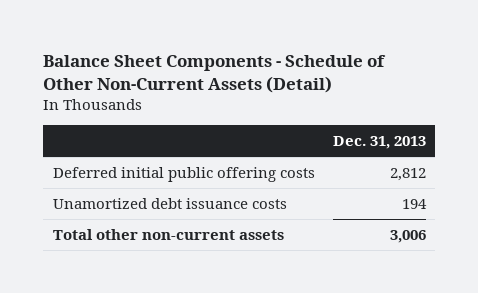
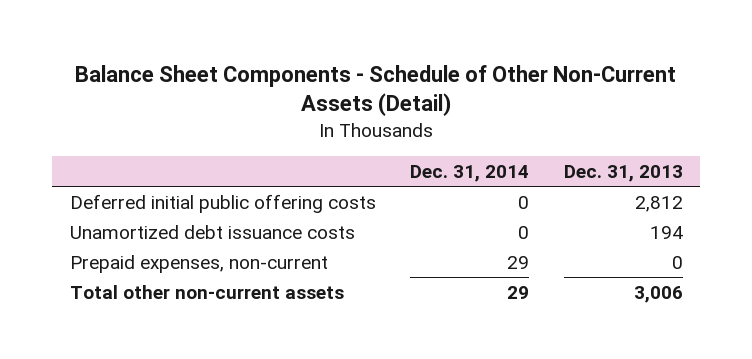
none -> [410,164,530,182] Dec. 31, 2014
none -> [69,254,328,273] Prepaid expenses, non-current

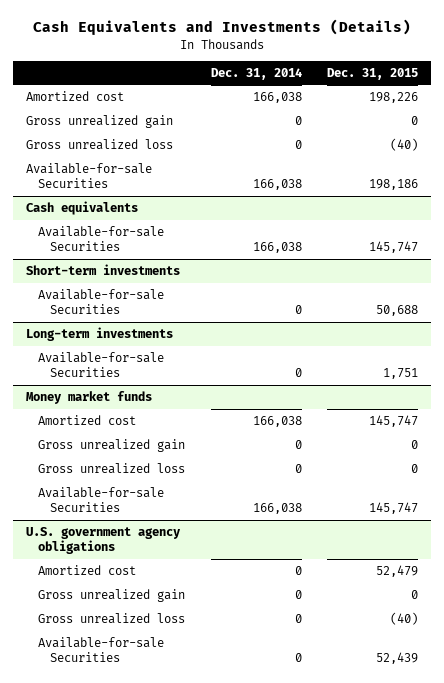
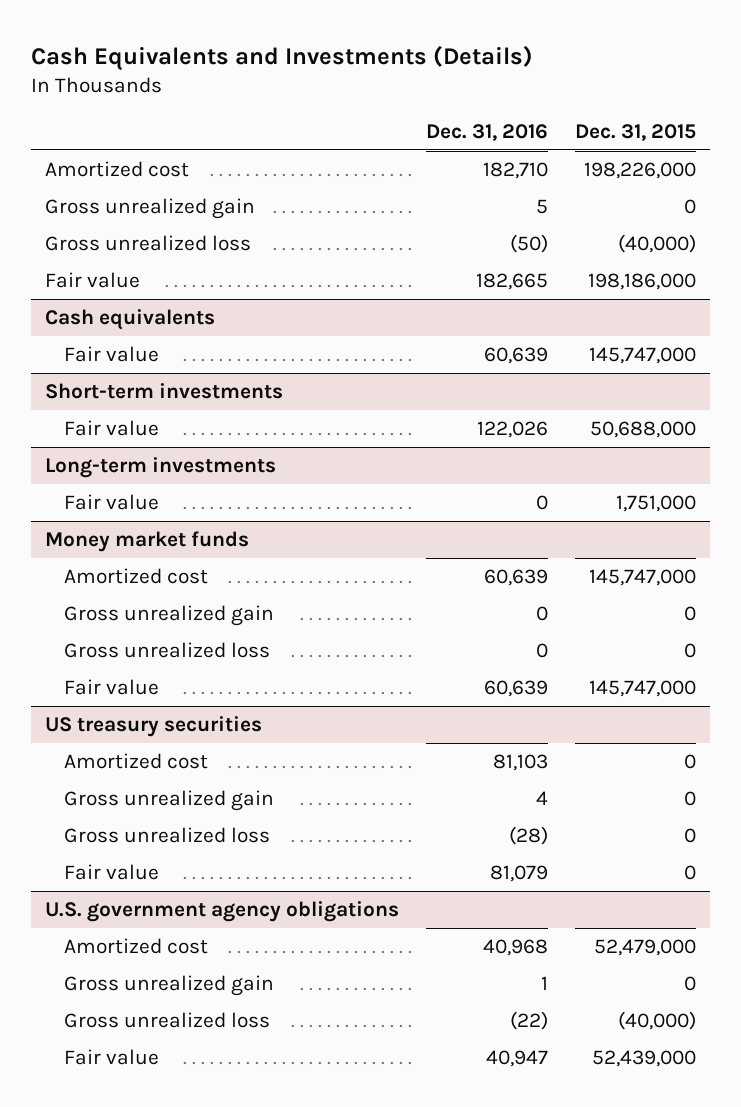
[210,67,302,80] Dec. 31, 2014 -> none
none -> [425,123,548,141] Dec. 31, 2016
[369,92,419,104] 198,226 -> [583,162,696,180] 198,226,000
[25,163,152,189] Available-for-sale Securities -> none
[390,138,419,152] (40) -> [617,234,696,254] (40,000)
none -> [44,272,140,289] Fair value
[37,226,164,252] Available-for-sale Securities -> none
none -> [63,346,159,363] Fair value
[37,289,164,315] Available-for-sale Securities -> none
none -> [63,420,159,437] Fair value
[37,352,164,378] Available-for-sale Securities -> none
none -> [63,494,159,511] Fair value
[369,415,419,428] 145,747 -> [588,569,696,587] 145,747,000
[37,487,164,513] Available-for-sale Securities -> none
none -> [63,679,159,696] Fair value
none -> [44,716,262,738] US treasury securities
none -> [63,753,208,770] Amortized cost
none -> [63,790,274,812] Gross unrealized gain
none -> [63,827,270,844] Gross unrealized loss
none -> [63,864,159,881] Fair value
[376,565,419,578] 52,479 -> [593,939,696,957] 52,479,000
[37,637,164,663] Available-for-sale Securities -> none
[390,612,419,626] (40) -> [617,1011,696,1031] (40,000)
none -> [63,1049,159,1066] Fair value

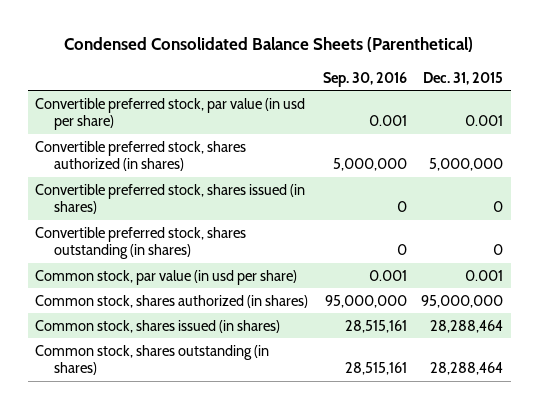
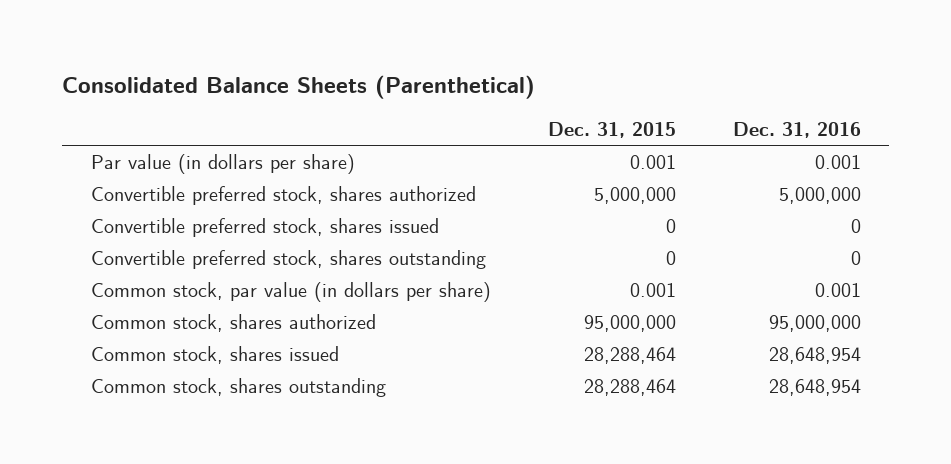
[64,37,474,53] Condensed Consolidated Balance Sheets (Parenthetical) -> [62,75,536,100] Consolidated Balance Sheets (Parenthetical)
[322,71,407,87] Sep. 30, 2016 -> none
none -> [732,122,861,139] Dec. 31, 2016
[35,97,306,131] Convertible preferred stock, par value (in usd per share) -> [90,153,355,174] Par value (in dollars per share)
[35,140,247,172] Convertible preferred stock, shares authorized (in shares) -> [90,185,476,205] Convertible preferred stock, shares authorized
[35,183,306,215] Convertible preferred stock, shares issued (in shares) -> [90,217,439,237] Convertible preferred stock, shares issued
[35,226,247,260] Convertible preferred stock, shares outstanding (in shares) -> [90,249,486,269] Convertible preferred stock, shares outstanding
[35,269,298,285] Common stock, par value (in usd per share) -> [90,281,491,302] Common stock, par value (in dollars per share)
[35,294,309,308] Common stock, shares authorized (in shares) -> [90,313,376,332] Common stock, shares authorized
[35,319,281,333] Common stock, shares issued (in shares) -> [90,345,339,364] Common stock, shares issued
[35,344,270,376] Common stock, shares outstanding (in shares) -> [90,377,386,397] Common stock, shares outstanding

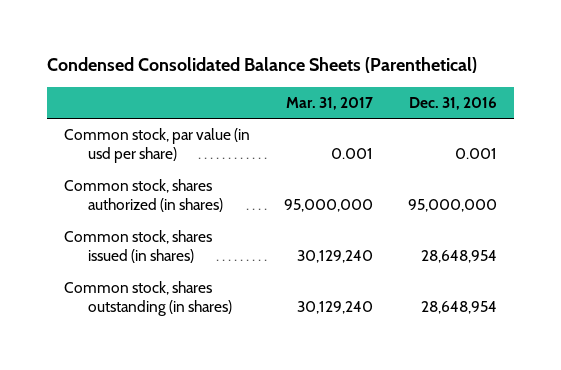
[62,75,536,100] Consolidated Balance Sheets (Parenthetical) -> [46,56,477,73] Condensed Consolidated Balance Sheets (Parenthetical)
[547,122,676,139] Dec. 31, 2015 -> none
none -> [286,96,374,110] Mar. 31, 2017
[90,153,355,174] Par value (in dollars per share) -> none
[90,185,476,205] Convertible preferred stock, shares authorized -> none
[90,217,439,237] Convertible preferred stock, shares issued -> none
[90,249,486,269] Convertible preferred stock, shares outstanding -> none
[90,281,491,302] Common stock, par value (in dollars per share) -> [64,128,251,164] Common stock, par value (in usd per share)
[90,313,376,332] Common stock, shares authorized -> [64,179,224,213] Common stock, shares authorized (in shares)
[90,345,339,364] Common stock, shares issued -> [64,230,213,264] Common stock, shares issued (in shares)
[90,377,386,397] Common stock, shares outstanding -> [64,281,233,317] Common stock, shares outstanding (in shares)

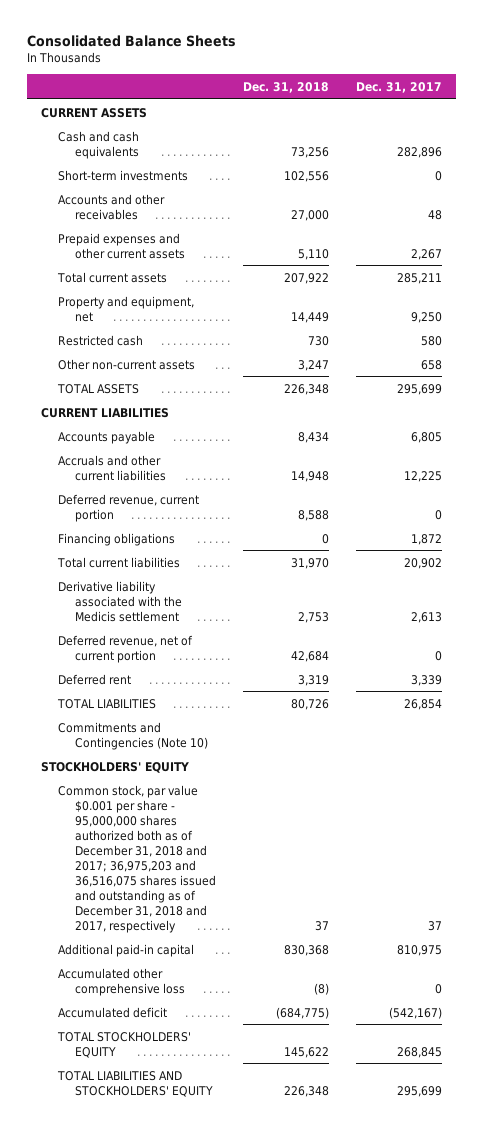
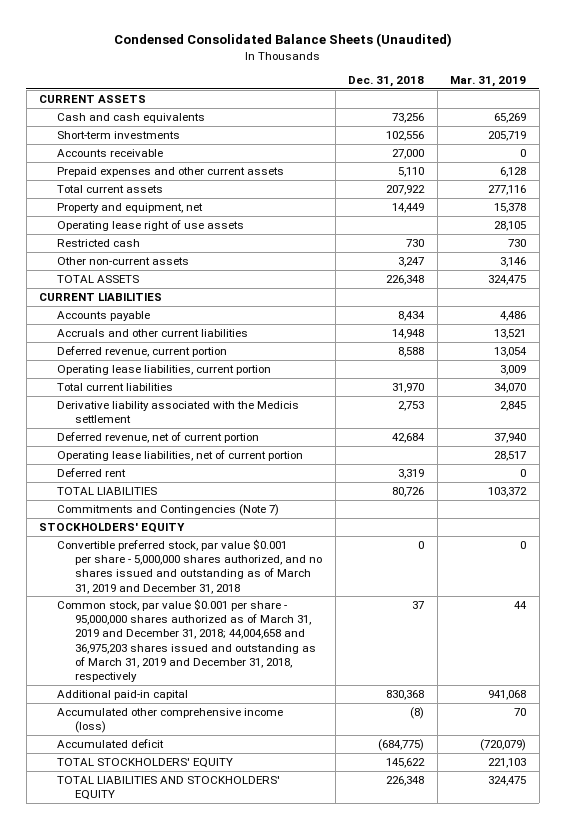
[26,34,236,47] Consolidated Balance Sheets -> [113,32,452,47] Condensed Consolidated Balance Sheets (Unaudited)
[356,81,443,93] Dec. 31, 2017 -> none
none -> [450,75,527,87] Mar. 31, 2019
[57,193,165,220] Accounts and other receivables -> [57,148,164,157] Accounts receivable
none -> [57,219,245,231] Operating lease right of use assets
[57,532,175,546] Financing obligations -> none
none -> [57,364,272,375] Operating lease liabilities, current portion
none -> [57,449,304,461] Operating lease liabilities, net of current portion
[57,721,209,750] Commitments and Contingencies (Note 10) -> [57,503,280,516] Commitments and Contingencies (Note 7)
none -> [57,538,323,594] Convertible preferred stock, par value $0.001 per share - 5,000,000 shares authorized, and no shares issued and outstanding as of March 31, 2019 and December 31, 2018
[57,784,217,933] Common stock, par value $0.001 per share - 95,000,000 shares authorized both as of December 31, 2018 and 2017; 36,975,203 and 36,516,075 shares issued and outstanding as of December 31, 2018 and 2017, respectively -> [57,598,317,683] Common stock, par value $0.001 per share - 95,000,000 shares authorized as of March 31, 2019 and December 31, 2018; 44,004,658 and 36,975,203 shares issued and outstanding as of March 31, 2019 and December 31, 2018, respectively
[57,967,186,996] Accumulated other comprehensive loss -> [57,707,284,734] Accumulated other comprehensive income (loss)

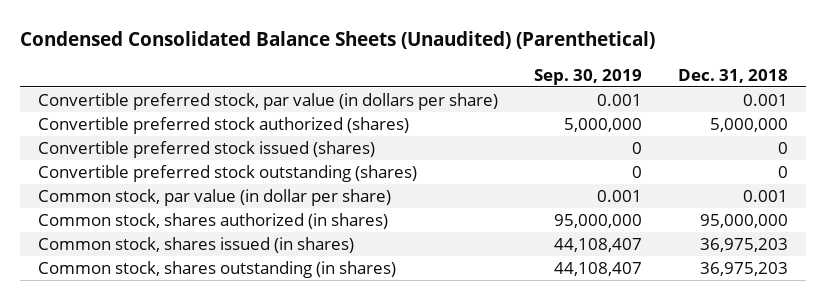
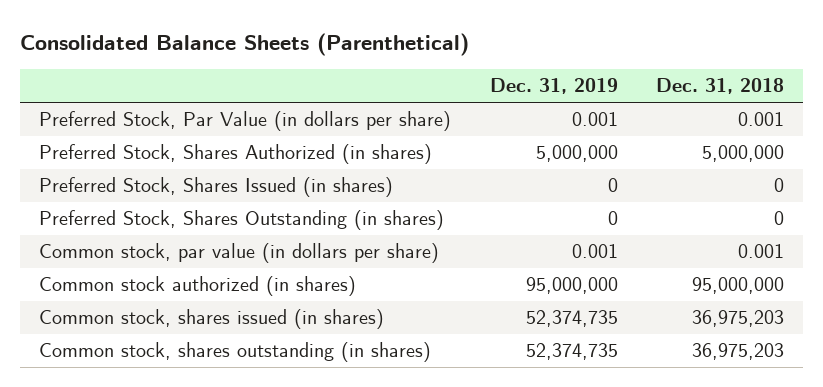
[20,31,656,50] Condensed Consolidated Balance Sheets (Unaudited) (Parenthetical) -> [19,32,469,56] Consolidated Balance Sheets (Parenthetical)
[534,68,643,85] Sep. 30, 2019 -> none
none -> [489,78,618,95] Dec. 31, 2019
[38,93,499,111] Convertible preferred stock, par value (in dollars per share) -> [39,111,452,132] Preferred Stock, Par Value (in dollars per share)
[38,117,410,135] Convertible preferred stock authorized (shares) -> [39,144,433,165] Preferred Stock, Shares Authorized (in shares)
[38,141,376,159] Convertible preferred stock issued (shares) -> [39,177,394,198] Preferred Stock, Shares Issued (in shares)
[38,165,418,183] Convertible preferred stock outstanding (shares) -> [39,210,445,231] Preferred Stock, Shares Outstanding (in shares)
[38,189,392,207] Common stock, par value (in dollar per share) -> [39,243,440,264] Common stock, par value (in dollars per share)
[38,213,389,230] Common stock, shares authorized (in shares) -> [39,276,357,297] Common stock authorized (in shares)

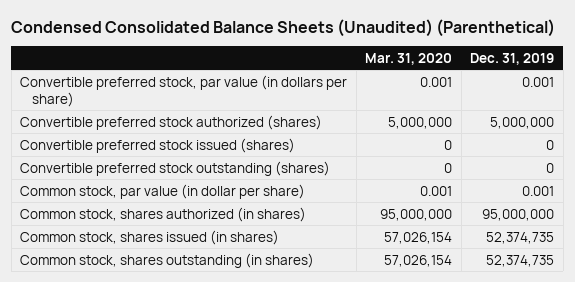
[19,32,469,56] Consolidated Balance Sheets (Parenthetical) -> [11,18,556,37] Condensed Consolidated Balance Sheets (Unaudited) (Parenthetical)
[656,78,785,95] Dec. 31, 2018 -> none
none -> [365,52,453,65] Mar. 31, 2020
[39,111,452,132] Preferred Stock, Par Value (in dollars per share) -> [20,74,348,107] Convertible preferred stock, par value (in dollars per share)
[39,144,433,165] Preferred Stock, Shares Authorized (in shares) -> [20,114,323,130] Convertible preferred stock authorized (shares)
[39,177,394,198] Preferred Stock, Shares Issued (in shares) -> [20,137,296,153] Convertible preferred stock issued (shares)
[39,210,445,231] Preferred Stock, Shares Outstanding (in shares) -> [20,160,331,176] Convertible preferred stock outstanding (shares)
[39,243,440,264] Common stock, par value (in dollars per share) -> [20,183,306,199] Common stock, par value (in dollar per share)
[39,276,357,297] Common stock authorized (in shares) -> [20,206,307,222] Common stock, shares authorized (in shares)

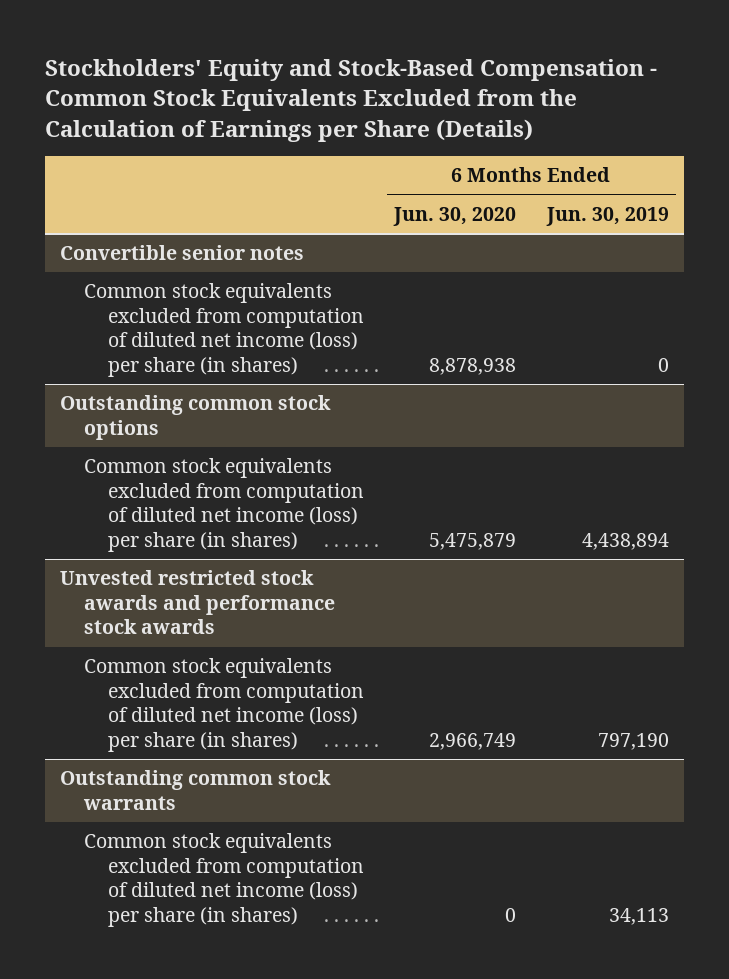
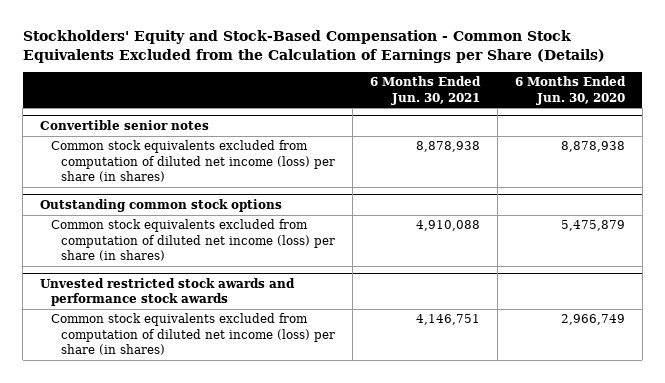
[545,206,669,226] Jun. 30, 2019 -> none
none -> [369,76,481,105] 6 Months Ended Jun. 30, 2021
[60,770,332,810] Outstanding common stock warrants -> none
[84,833,364,928] Common stock equivalents excluded from computation of diluted net income (loss) per share (in shares) -> none

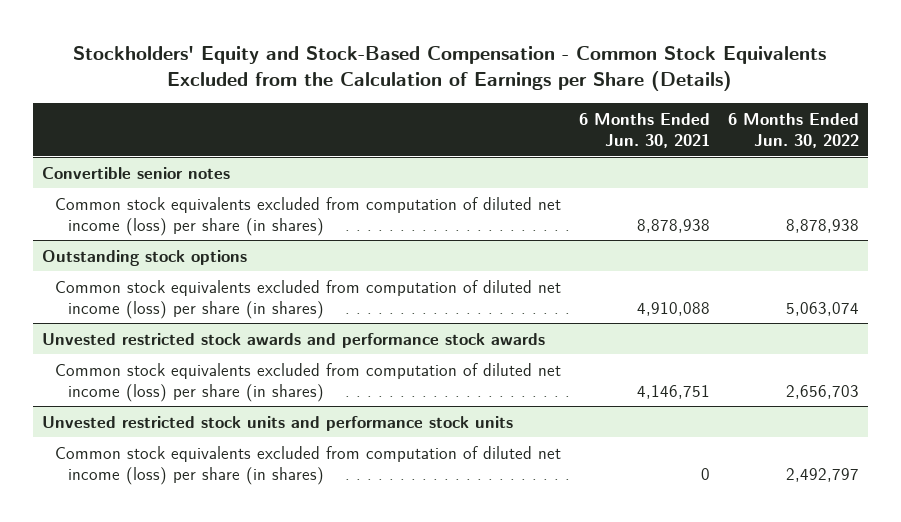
[514,76,626,105] 6 Months Ended Jun. 30, 2020 -> none
none -> [727,113,859,149] 6 Months Ended Jun. 30, 2022
[40,199,283,213] Outstanding common stock options -> [42,249,248,266] Outstanding stock options
none -> [42,415,514,431] Unvested restricted stock units and performance stock units
none -> [54,445,561,485] Common stock equivalents excluded from computation of diluted net income (loss) per share (in shares)

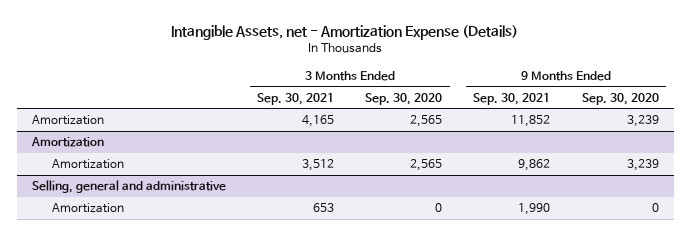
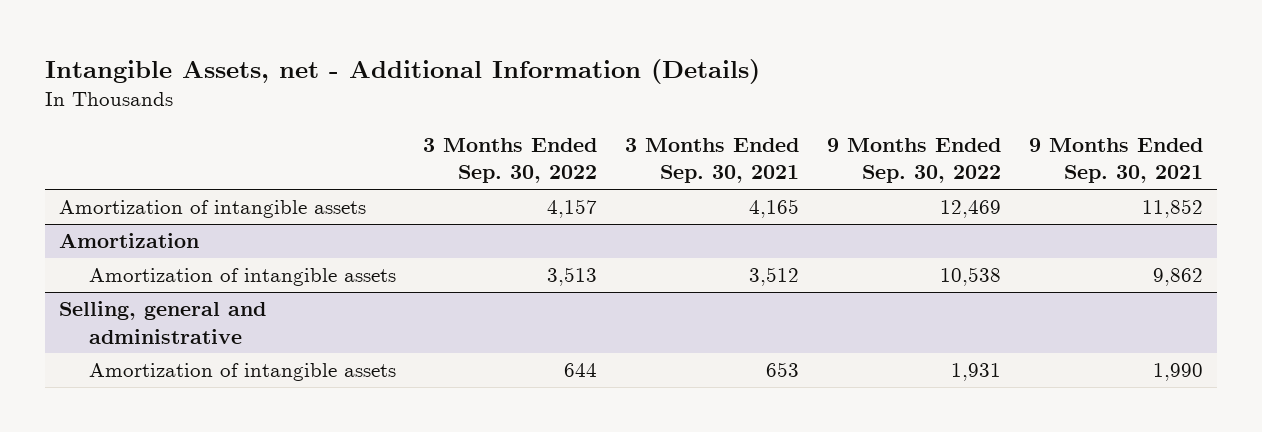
[171,24,519,40] Intangible Assets, net - Amortization Expense (Details) -> [44,58,760,84] Intangible Assets, net - Additional Information (Details)
[365,92,443,105] Sep. 30, 2020 -> none
[581,92,659,105] Sep. 30, 2020 -> none
none -> [423,138,598,184] 3 Months Ended Sep. 30, 2022
none -> [827,138,1002,184] 9 Months Ended Sep. 30, 2022
[32,115,105,126] Amortization -> [58,200,366,219] Amortization of intangible assets
[51,159,124,170] Amortization -> [88,268,396,287] Amortization of intangible assets
[51,203,124,214] Amortization -> [88,363,396,382] Amortization of intangible assets

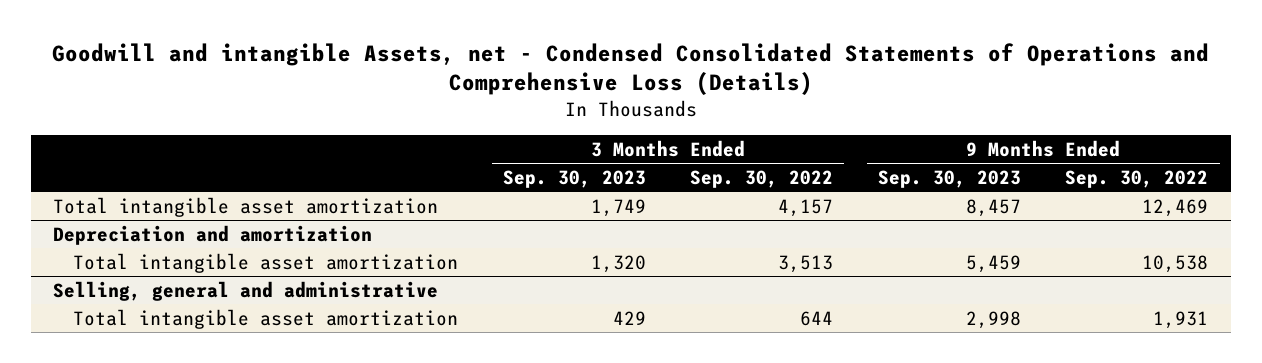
[44,58,760,84] Intangible Assets, net - Additional Information (Details) -> [51,42,1209,96] Goodwill and intangible Assets, net - Condensed Consolidated Statements of Operations and Comprehensive Loss (Details)
[625,138,800,184] 3 Months Ended Sep. 30, 2021 -> none
[1028,138,1203,184] 9 Months Ended Sep. 30, 2021 -> none
none -> [502,169,646,188] Sep. 30, 2023
none -> [877,169,1021,188] Sep. 30, 2023
[58,233,199,249] Amortization -> none
[58,200,366,219] Amortization of intangible assets -> [53,196,439,217] Total intangible asset amortization
none -> [53,224,373,245] Depreciation and amortization
[88,268,396,287] Amortization of intangible assets -> [73,252,459,273] Total intangible asset amortization
[88,363,396,382] Amortization of intangible assets -> [73,308,459,329] Total intangible asset amortization

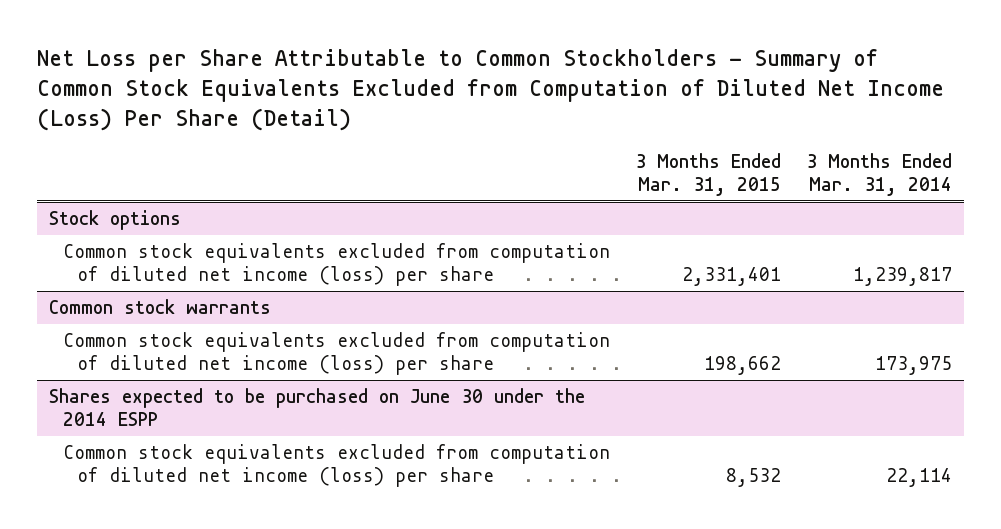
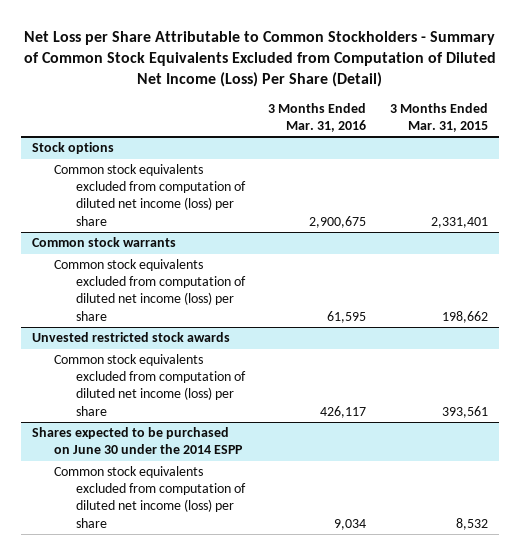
[805,153,952,196] 3 Months Ended Mar. 31, 2014 -> none
none -> [268,102,367,132] 3 Months Ended Mar. 31, 2016
none -> [32,332,231,343] Unvested restricted stock awards
none -> [54,354,246,416] Common stock equivalents excluded from computation of diluted net income (loss) per share

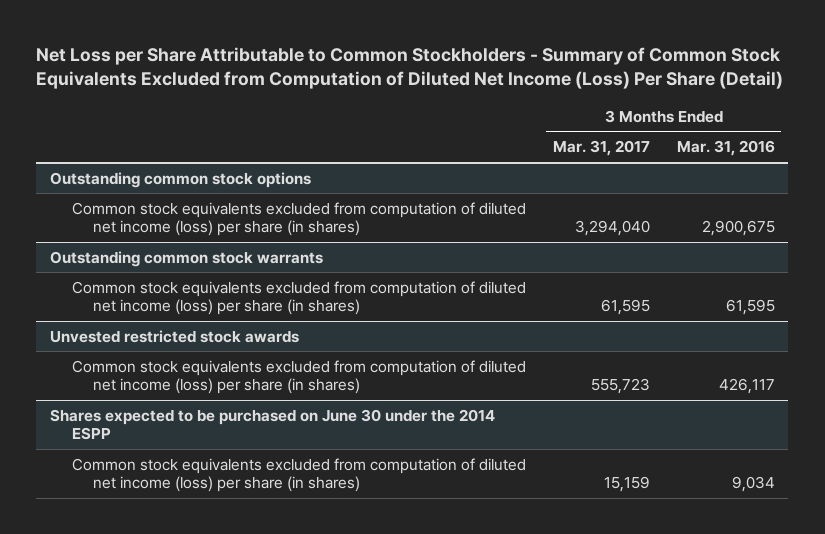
[389,102,488,132] 3 Months Ended Mar. 31, 2015 -> none
none -> [552,140,650,157] Mar. 31, 2017
[32,142,115,155] Stock options -> [49,171,311,188] Outstanding common stock options
[54,164,246,226] Common stock equivalents excluded from computation of diluted net income (loss) per share -> [71,201,526,237] Common stock equivalents excluded from computation of diluted net income (loss) per share (in shares)
[32,237,177,248] Common stock warrants -> [49,250,323,267] Outstanding common stock warrants
[54,259,246,321] Common stock equivalents excluded from computation of diluted net income (loss) per share -> [71,280,526,316] Common stock equivalents excluded from computation of diluted net income (loss) per share (in shares)
[54,354,246,416] Common stock equivalents excluded from computation of diluted net income (loss) per share -> [71,359,526,395] Common stock equivalents excluded from computation of diluted net income (loss) per share (in shares)
[54,466,246,528] Common stock equivalents excluded from computation of diluted net income (loss) per share -> [71,457,526,493] Common stock equivalents excluded from computation of diluted net income (loss) per share (in shares)

